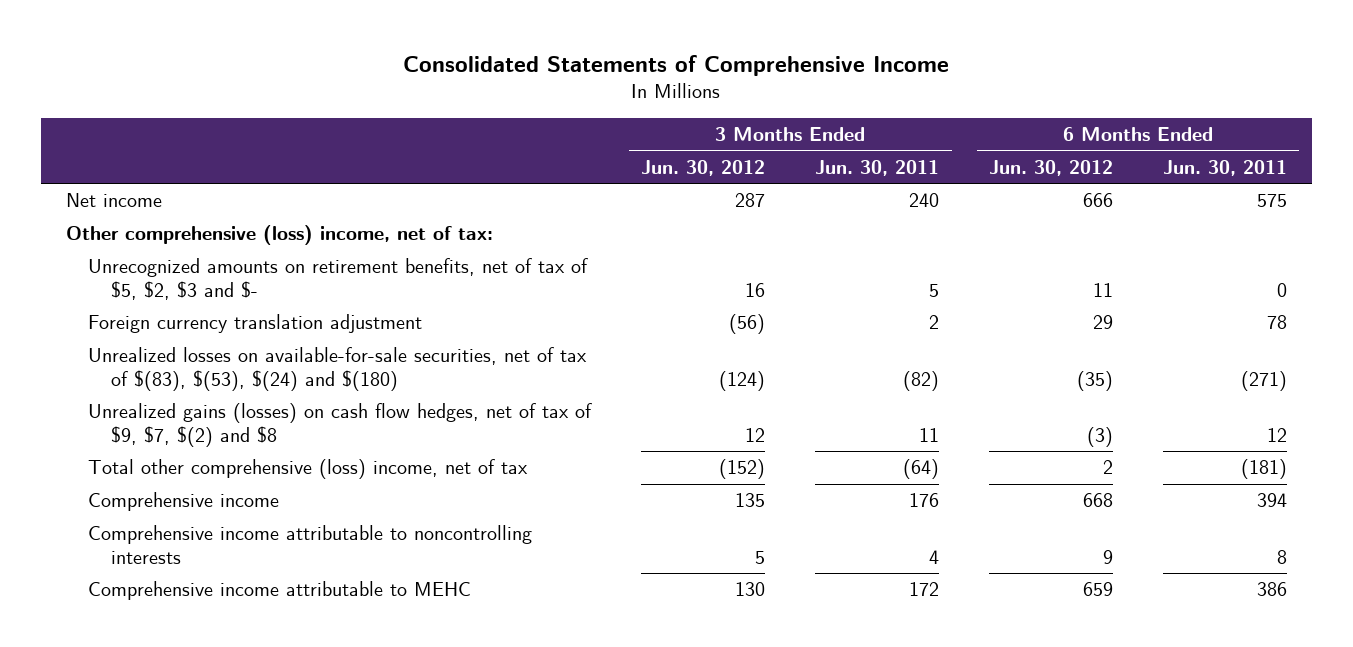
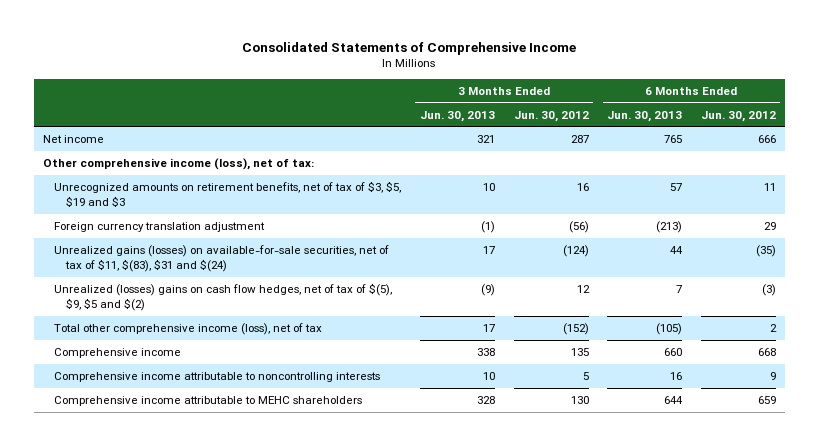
[815,159,940,176] Jun. 30, 2011 -> none
[1162,159,1287,176] Jun. 30, 2011 -> none
none -> [419,110,495,122] Jun. 30, 2013
none -> [607,110,683,122] Jun. 30, 2013
[65,225,493,246] Other comprehensive (loss) income, net of tax: -> [42,158,314,171] Other comprehensive income (loss), net of tax:
[88,258,589,300] Unrecognized amounts on retirement benefits, net of tax of $5, $2, $3 and $- -> [54,181,402,207] Unrecognized amounts on retirement benefits, net of tax of $3, $5, $19 and $3
[88,347,588,391] Unrealized losses on available-for-sale securities, net of tax of $(83), $(53), $(24) and $(180) -> [54,245,390,272] Unrealized gains (losses) on available-for-sale securities, net of tax of $11, $(83), $31 and $(24)
[88,403,593,447] Unrealized gains (losses) on cash flow hedges, net of tax of $9, $7, $(2) and $8 -> [54,283,393,311] Unrealized (losses) gains on cash flow hedges, net of tax of $(5), $9, $5 and $(2)
[88,459,529,480] Total other comprehensive (loss) income, net of tax -> [54,323,323,336] Total other comprehensive income (loss), net of tax
[88,581,472,601] Comprehensive income attributable to MEHC -> [54,396,363,407] Comprehensive income attributable to MEHC shareholders

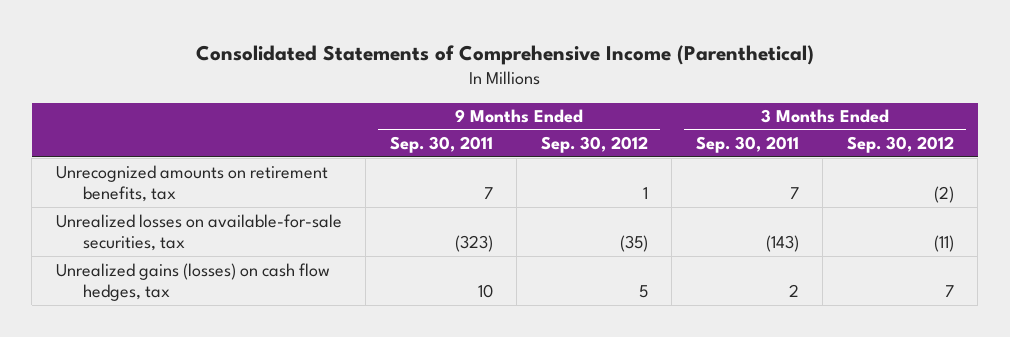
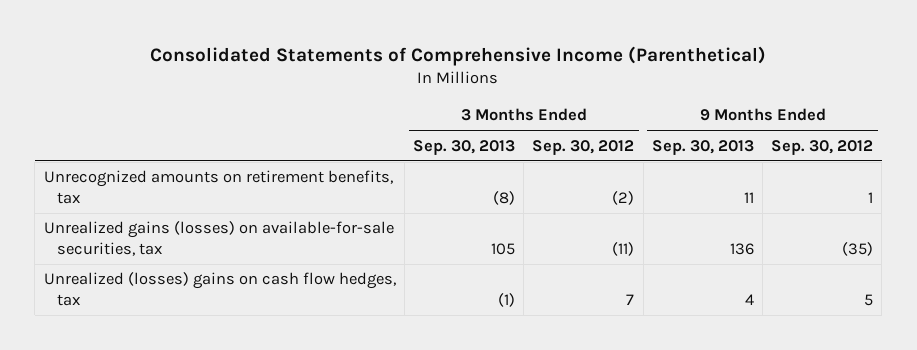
[389,136,493,154] Sep. 30, 2011 -> none
[695,136,799,154] Sep. 30, 2011 -> none
none -> [413,139,516,155] Sep. 30, 2013
none -> [651,139,754,155] Sep. 30, 2013
[55,213,342,252] Unrealized losses on available-for-sale securities, tax -> [43,221,394,257] Unrealized gains (losses) on available-for-sale securities, tax
[55,262,330,302] Unrealized gains (losses) on cash flow hedges, tax -> [43,272,396,307] Unrealized (losses) gains on cash flow hedges, tax

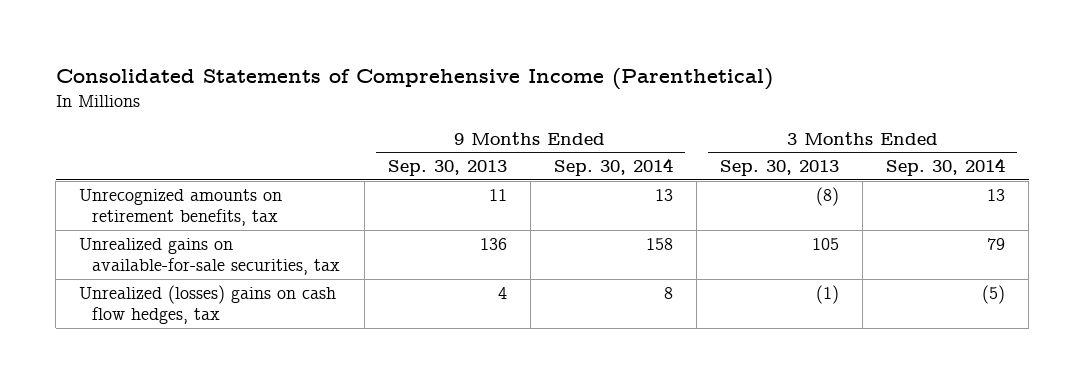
[532,139,635,155] Sep. 30, 2012 -> none
[771,139,874,155] Sep. 30, 2012 -> none
none -> [553,158,673,177] Sep. 30, 2014
none -> [886,158,1006,177] Sep. 30, 2014
[43,221,394,257] Unrealized gains (losses) on available-for-sale securities, tax -> [79,237,341,276] Unrealized gains on available-for-sale securities, tax

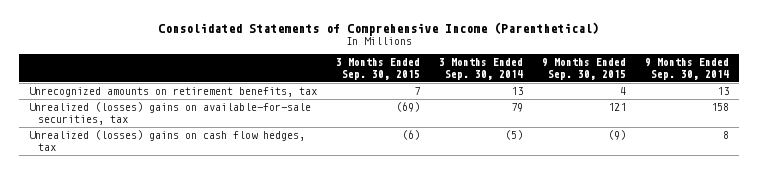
[387,160,507,177] Sep. 30, 2013 -> none
[720,160,840,177] Sep. 30, 2013 -> none
none -> [335,58,420,80] 3 Months Ended Sep. 30, 2015
none -> [542,58,627,80] 9 Months Ended Sep. 30, 2015
[79,237,341,276] Unrealized gains on available-for-sale securities, tax -> [28,102,311,125] Unrealized (losses) gains on available-for-sale securities, tax

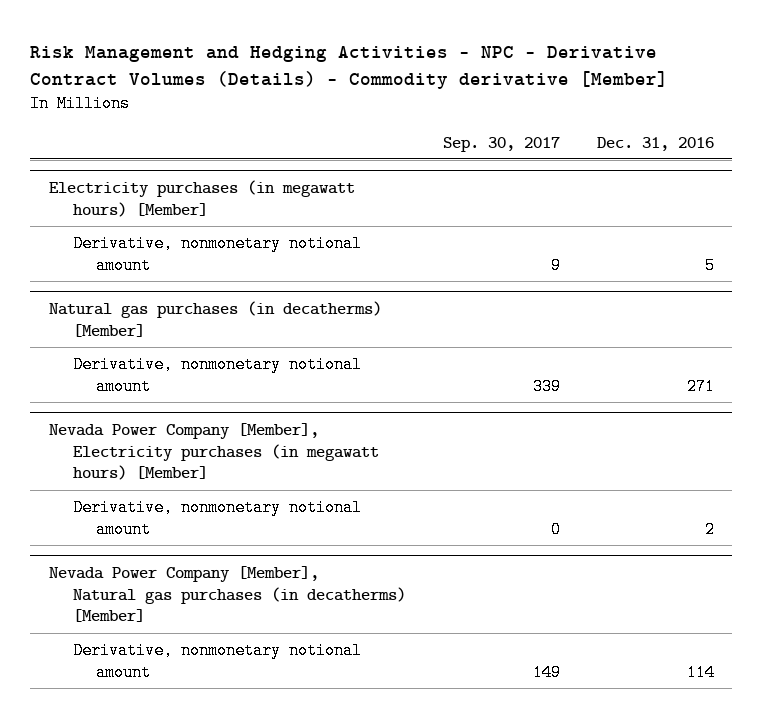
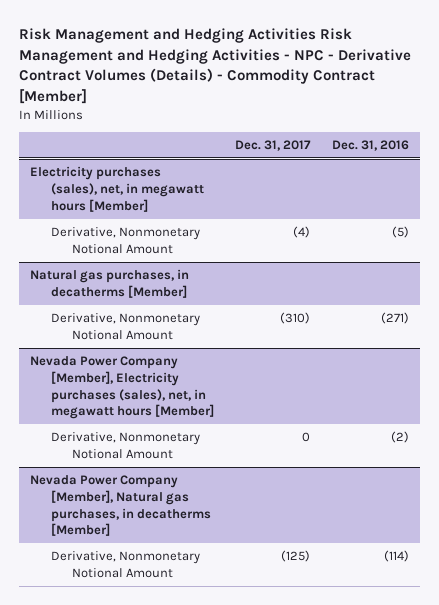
[30,45,669,89] Risk Management and Hedging Activities - NPC - Derivative Contract Volumes (Details) - Commodity derivative [Member] -> [18,28,411,104] Risk Management and Hedging Activities Risk Management and Hedging Activities - NPC - Derivative Contract Volumes (Details) - Commodity Contract [Member]
[442,136,560,152] Sep. 30, 2017 -> none
none -> [235,139,312,151] Dec. 31, 2017
[48,179,355,217] Electricity purchases (in megawatt hours) [Member] -> [29,166,204,212] Electricity purchases (sales), net, in megawatt hours [Member]
[72,234,362,274] Derivative, nonmonetary notional amount -> [50,227,200,255] Derivative, Nonmonetary Notional Amount
[704,256,715,274] 5 -> [392,226,410,239] (5)
[48,300,382,337] Natural gas purchases (in decatherms) [Member] -> [29,269,189,299] Natural gas purchases, in decatherms [Member]
[72,355,362,395] Derivative, nonmonetary notional amount -> [50,313,200,341] Derivative, Nonmonetary Notional Amount
[686,377,715,395] 271 -> [381,312,410,325] (271)
[48,422,379,481] Nevada Power Company [Member], Electricity purchases (in megawatt hours) [Member] -> [29,356,214,420] Nevada Power Company [Member], Electricity purchases (sales), net, in megawatt hours [Member]
[72,498,362,538] Derivative, nonmonetary notional amount -> [50,432,200,460] Derivative, Nonmonetary Notional Amount
[704,520,715,538] 2 -> [391,431,410,444] (2)
[48,565,406,623] Nevada Power Company [Member], Natural gas purchases (in decatherms) [Member] -> [29,475,211,537] Nevada Power Company [Member], Natural gas purchases, in decatherms [Member]
[72,641,362,681] Derivative, nonmonetary notional amount -> [50,551,200,579] Derivative, Nonmonetary Notional Amount
[686,663,715,681] 114 -> [384,550,410,563] (114)

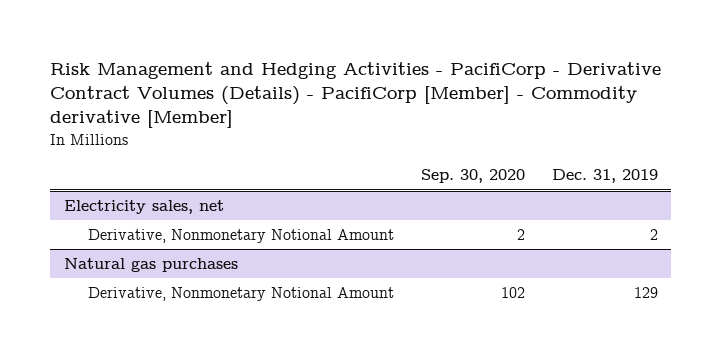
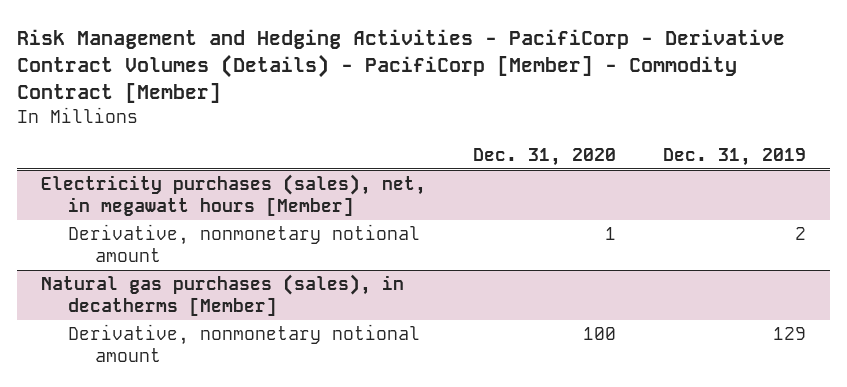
[50,61,662,129] Risk Management and Hedging Activities - PacifiCorp - Derivative Contract Volumes (Details) - PacifiCorp [Member] - Commodity derivative [Member] -> [17,28,786,103] Risk Management and Hedging Activities - PacifiCorp - Derivative Contract Volumes (Details) - PacifiCorp [Member] - Commodity Contract [Member]
[420,169,525,184] Sep. 30, 2020 -> none
none -> [473,147,617,166] Dec. 31, 2020
[63,200,224,215] Electricity sales, net -> [40,174,426,217] Electricity purchases (sales), net, in megawatt hours [Member]
[88,229,395,244] Derivative, Nonmonetary Notional Amount -> [67,224,420,263] Derivative, nonmonetary notional amount
[63,258,238,273] Natural gas purchases -> [40,274,404,317] Natural gas purchases (sales), in decatherms [Member]
[88,287,395,302] Derivative, Nonmonetary Notional Amount -> [67,324,420,363] Derivative, nonmonetary notional amount

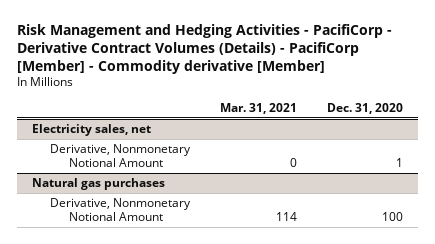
[17,28,786,103] Risk Management and Hedging Activities - PacifiCorp - Derivative Contract Volumes (Details) - PacifiCorp [Member] - Commodity Contract [Member] -> [17,23,393,74] Risk Management and Hedging Activities - PacifiCorp - Derivative Contract Volumes (Details) - PacifiCorp [Member] - Commodity derivative [Member]
[663,147,807,166] Dec. 31, 2019 -> none
none -> [220,103,298,115] Mar. 31, 2021
[40,174,426,217] Electricity purchases (sales), net, in megawatt hours [Member] -> [32,124,152,137] Electricity sales, net
[67,224,420,263] Derivative, nonmonetary notional amount -> [50,144,192,168] Derivative, Nonmonetary Notional Amount
[40,274,404,317] Natural gas purchases (sales), in decatherms [Member] -> [32,178,166,191] Natural gas purchases
[67,324,420,363] Derivative, nonmonetary notional amount -> [50,198,192,222] Derivative, Nonmonetary Notional Amount

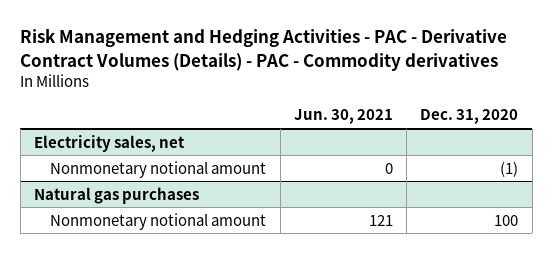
[17,23,393,74] Risk Management and Hedging Activities - PacifiCorp - Derivative Contract Volumes (Details) - PacifiCorp [Member] - Commodity derivative [Member] -> [20,28,508,71] Risk Management and Hedging Activities - PAC - Derivative Contract Volumes (Details) - PAC - Commodity derivatives
[220,103,298,115] Mar. 31, 2021 -> none
none -> [293,109,393,125] Jun. 30, 2021
[50,144,192,168] Derivative, Nonmonetary Notional Amount -> [50,160,267,178] Nonmonetary notional amount
[396,158,404,168] 1 -> [500,160,519,177] (1)
[50,198,192,222] Derivative, Nonmonetary Notional Amount -> [50,212,267,230] Nonmonetary notional amount

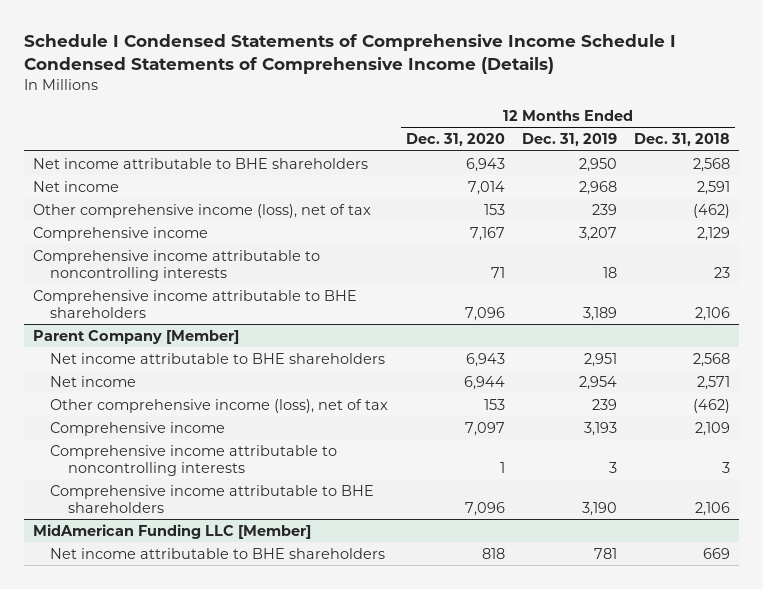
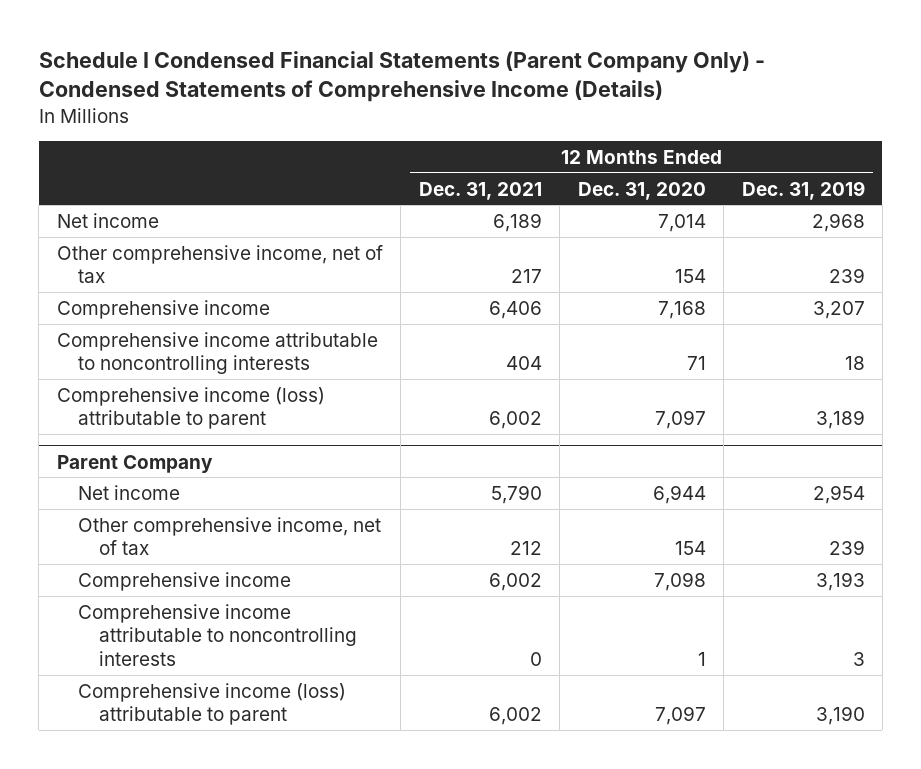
[24,33,677,74] Schedule I Condensed Statements of Comprehensive Income Schedule I Condensed Statements of Comprehensive Income (Details) -> [38,51,765,103] Schedule I Condensed Financial Statements (Parent Company Only) - Condensed Statements of Comprehensive Income (Details)
[634,133,731,147] Dec. 31, 2018 -> none
none -> [418,181,542,200] Dec. 31, 2021
[32,157,368,169] Net income attributable to BHE shareholders -> none
[32,203,371,218] Other comprehensive income (loss), net of tax -> [56,244,383,284] Other comprehensive income, net of tax
[483,203,505,215] 153 -> [674,269,706,284] 154
[469,226,505,241] 7,167 -> [657,300,706,319] 7,168
[50,352,386,364] Net income attributable to BHE shareholders -> none
[32,289,357,318] Comprehensive income attributable to BHE shareholders -> [56,386,325,430] Comprehensive income (loss) attributable to parent
[464,306,505,321] 7,096 -> [654,410,706,430] 7,097
[32,329,239,344] Parent Company [Member] -> [56,454,213,473] Parent Company
[50,398,389,413] Other comprehensive income (loss), net of tax -> [78,516,382,556] Other comprehensive income, net of tax
[483,398,505,410] 153 -> [674,541,706,556] 154
[464,421,505,436] 7,097 -> [653,571,706,591] 7,098
[32,523,311,539] MidAmerican Funding LLC [Member] -> none
[50,547,386,559] Net income attributable to BHE shareholders -> none
[50,484,375,513] Comprehensive income attributable to BHE shareholders -> [78,682,347,726] Comprehensive income (loss) attributable to parent
[464,501,505,516] 7,096 -> [654,706,706,726] 7,097

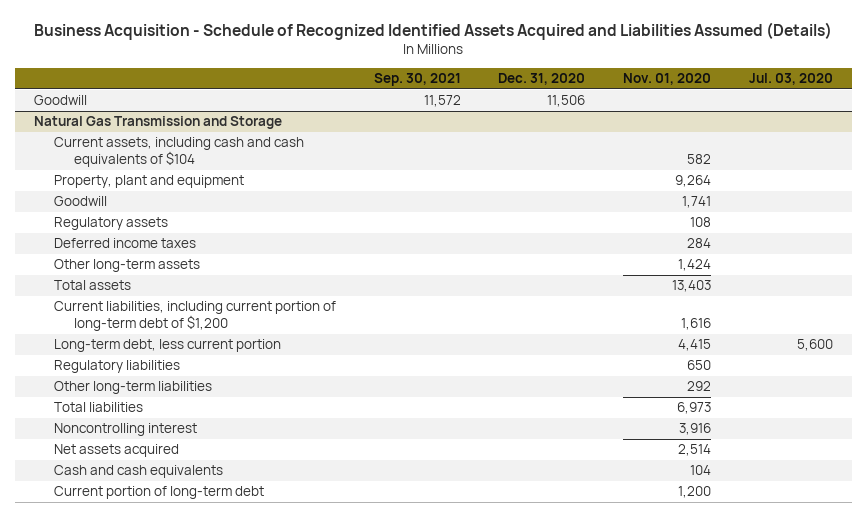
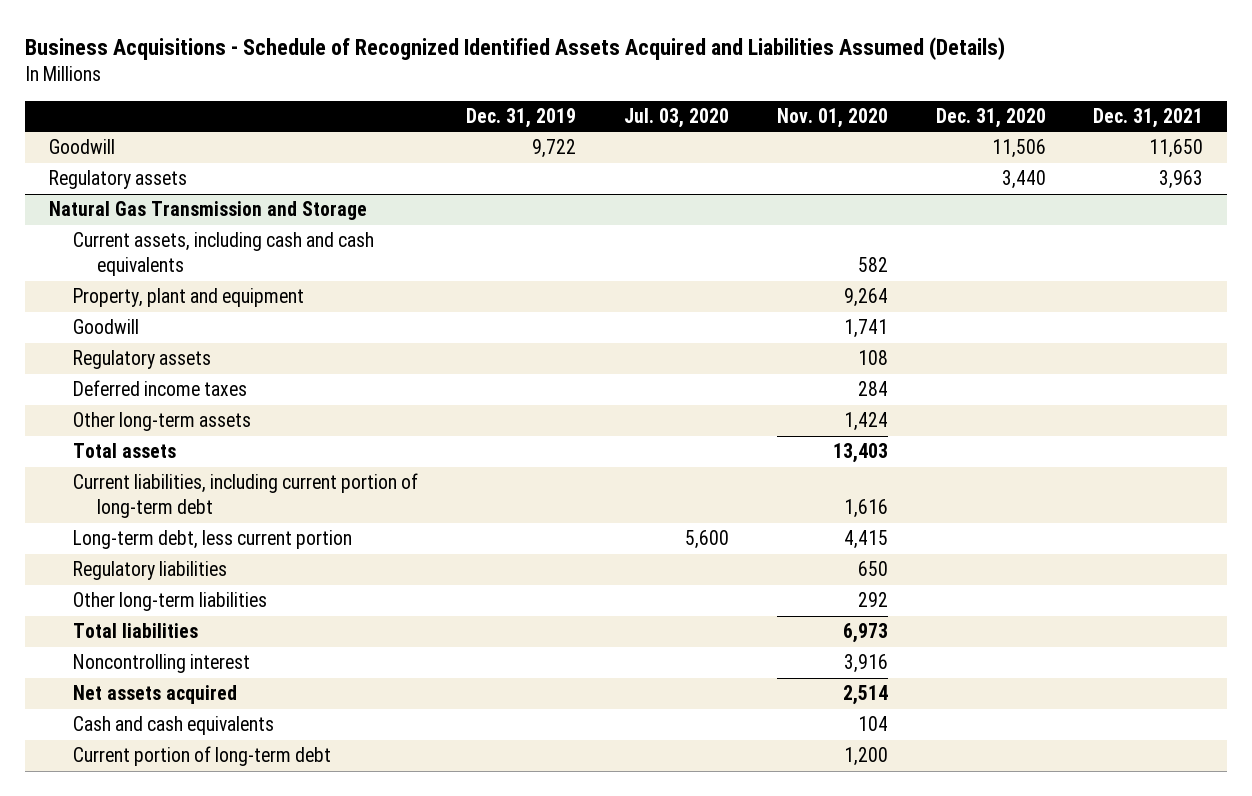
[34,21,833,40] Business Acquisition - Schedule of Recognized Identified Assets Acquired and Liabilities Assumed (Details) -> [25,37,1006,61] Business Acquisitions - Schedule of Recognized Identified Assets Acquired and Liabilities Assumed (Details)
[373,73,461,87] Sep. 30, 2021 -> none
none -> [466,107,577,128] Dec. 31, 2019
none -> [1093,107,1204,128] Dec. 31, 2021
none -> [49,170,188,190] Regulatory assets
[53,137,304,168] Current assets, including cash and cash equivalents of $104 -> [73,232,375,277] Current assets, including cash and cash equivalents
[53,301,336,332] Current liabilities, including current portion of long-term debt of $1,200 -> [73,473,419,519] Current liabilities, including current portion of long-term debt

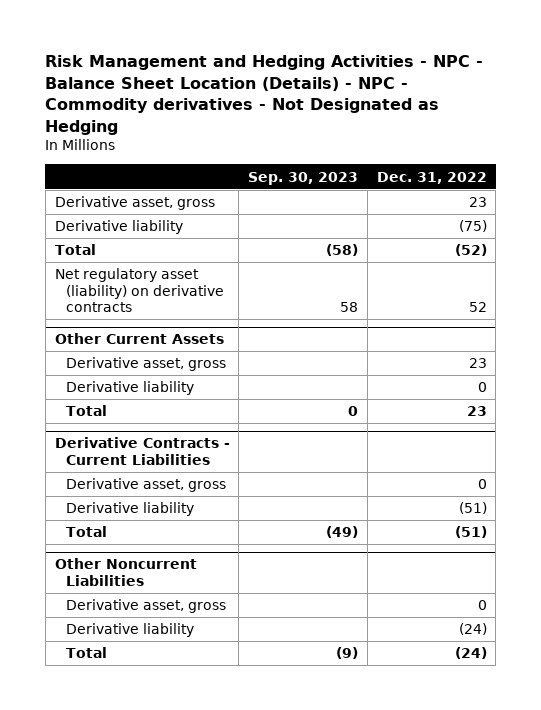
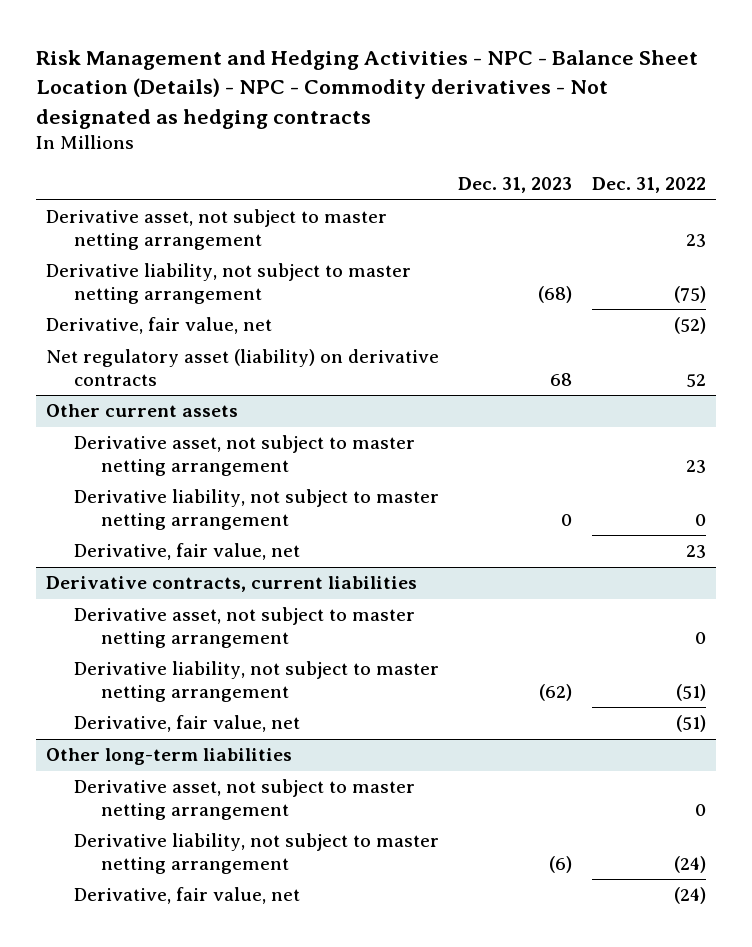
[45,55,484,135] Risk Management and Hedging Activities - NPC - Balance Sheet Location (Details) - NPC - Commodity derivatives - Not Designated as Hedging -> [36,50,699,129] Risk Management and Hedging Activities - NPC - Balance Sheet Location (Details) - NPC - Commodity derivatives - Not designated as hedging contracts
[248,171,359,185] Sep. 30, 2023 -> none
none -> [458,177,573,194] Dec. 31, 2023
[54,196,215,211] Derivative asset, gross -> [45,209,387,250] Derivative asset, not subject to master netting arrangement
[54,220,183,235] Derivative liability -> [45,263,411,304] Derivative liability, not subject to master netting arrangement
[54,244,96,256] Total -> [45,317,272,335] Derivative, fair value, net
[54,333,224,345] Other Current Assets -> [45,404,238,418] Other current assets
[65,357,226,372] Derivative asset, gross -> [73,435,415,476] Derivative asset, not subject to master netting arrangement
[65,381,194,396] Derivative liability -> [73,489,439,530] Derivative liability, not subject to master netting arrangement
[65,405,107,417] Total -> [73,543,300,561] Derivative, fair value, net
[54,437,230,465] Derivative Contracts - Current Liabilities -> [45,576,417,593] Derivative contracts, current liabilities
[65,478,226,493] Derivative asset, gross -> [73,607,415,648] Derivative asset, not subject to master netting arrangement
[65,502,194,517] Derivative liability -> [73,661,439,702] Derivative liability, not subject to master netting arrangement
[65,526,107,538] Total -> [73,715,300,733] Derivative, fair value, net
[54,558,197,586] Other Noncurrent Liabilities -> [45,748,292,766] Other long-term liabilities
[65,599,226,614] Derivative asset, gross -> [73,779,415,820] Derivative asset, not subject to master netting arrangement
[65,623,194,638] Derivative liability -> [73,833,439,874] Derivative liability, not subject to master netting arrangement
[65,647,107,659] Total -> [73,887,300,905] Derivative, fair value, net

